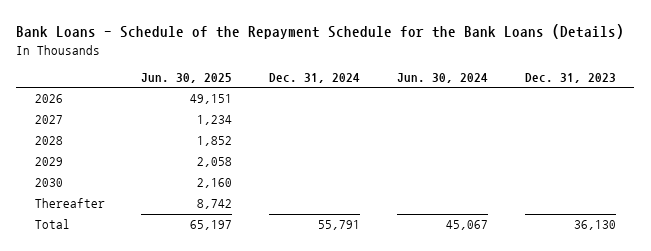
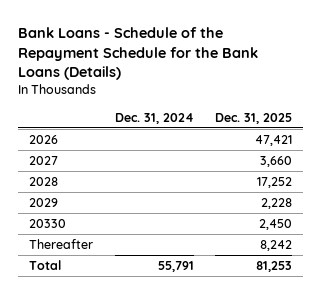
[141,72,233,83] Jun. 30, 2025 -> none
[397,72,489,83] Jun. 30, 2024 -> none
[525,72,617,83] Dec. 31, 2023 -> none
none -> [215,112,293,124] Dec. 31, 2025
[34,178,63,188] 2030 -> [29,219,67,229] 20330

